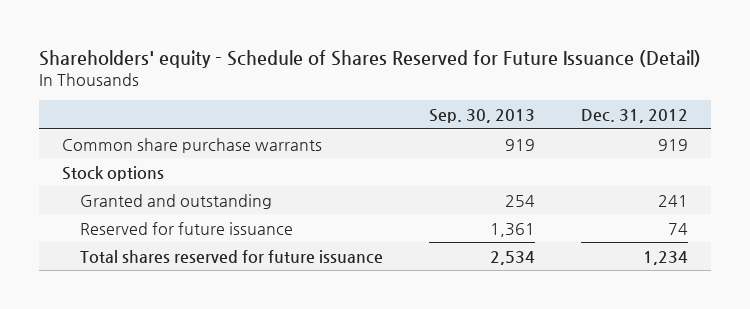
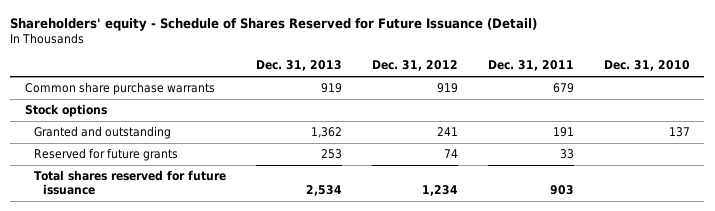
[428,109,535,124] Sep. 30, 2013 -> none
none -> [255,60,342,72] Dec. 31, 2013
none -> [487,60,574,72] Dec. 31, 2011
none -> [603,60,690,72] Dec. 31, 2010
[80,221,294,235] Reserved for future issuance -> [33,148,178,162] Reserved for future grants

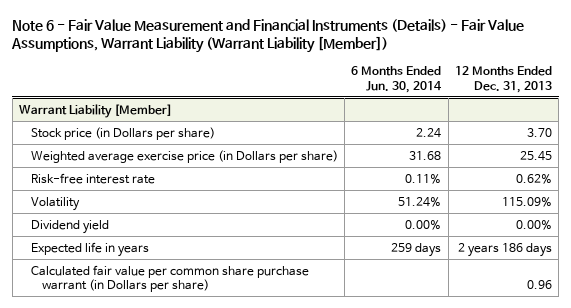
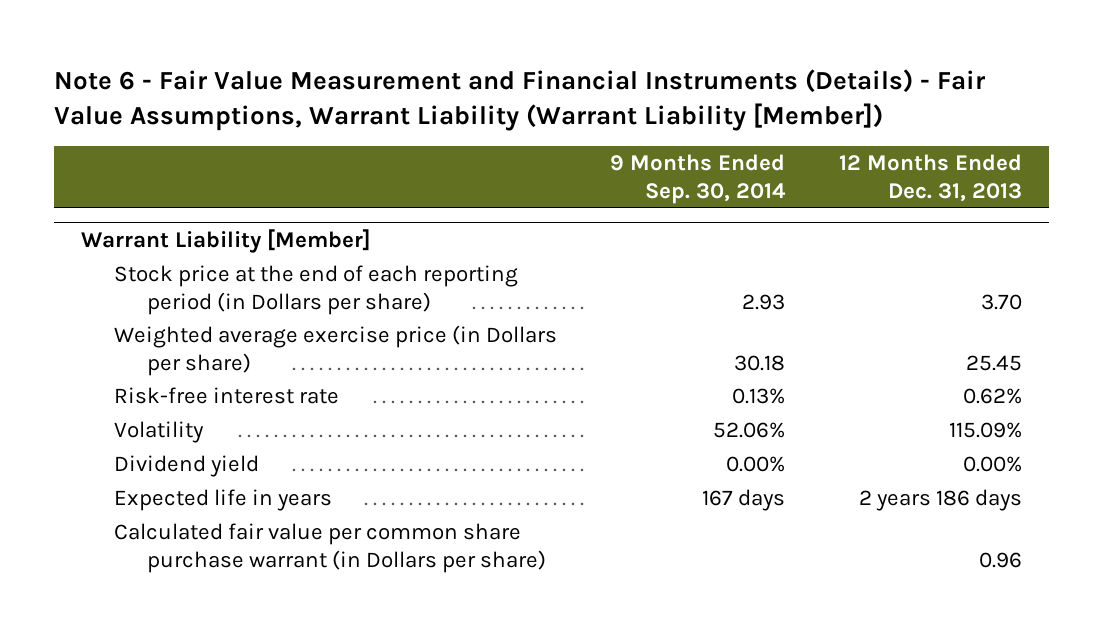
[351,66,443,93] 6 Months Ended Jun. 30, 2014 -> none
none -> [610,154,787,205] 9 Months Ended Sep. 30, 2014
[30,126,215,140] Stock price (in Dollars per share) -> [113,265,518,315] Stock price at the end of each reporting period (in Dollars per share)

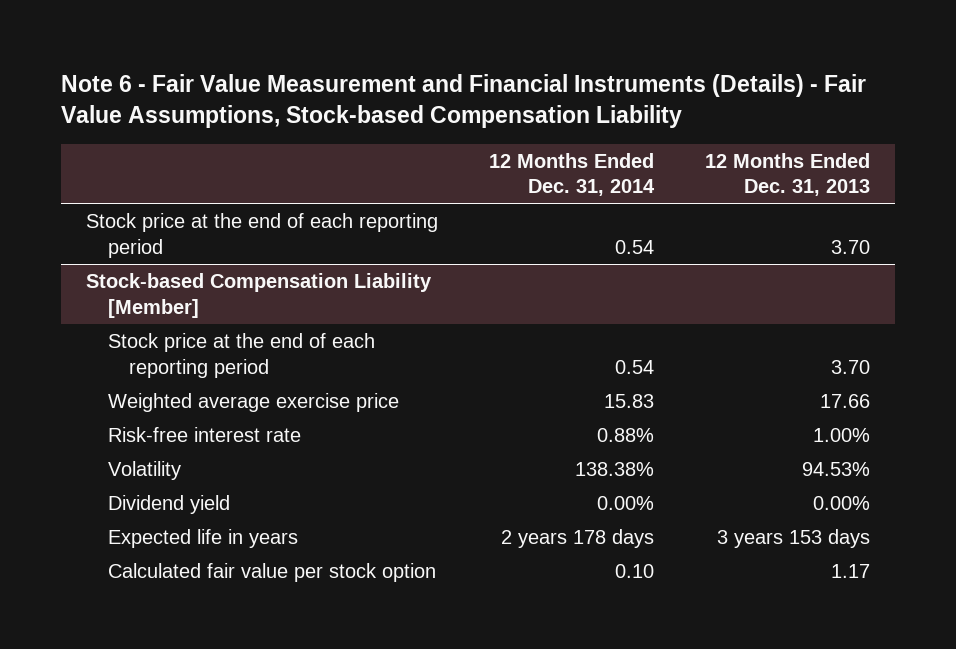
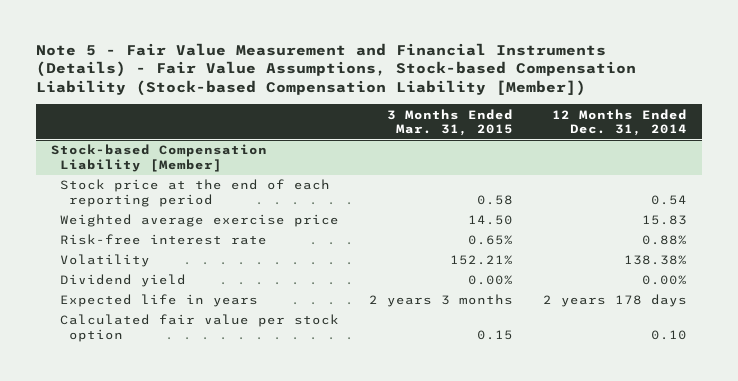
[60,73,866,129] Note 6 - Fair Value Measurement and Financial Instruments (Details) - Fair Value Assumptions, Stock-based Compensation Liability -> [35,42,636,97] Note 5 - Fair Value Measurement and Financial Instruments (Details) - Fair Value Assumptions, Stock-based Compensation Liability (Stock-based Compensation Liability [Member])
[704,152,870,197] 12 Months Ended Dec. 31, 2013 -> none
none -> [386,108,513,136] 3 Months Ended Mar. 31, 2015
[85,213,438,258] Stock price at the end of each reporting period -> none

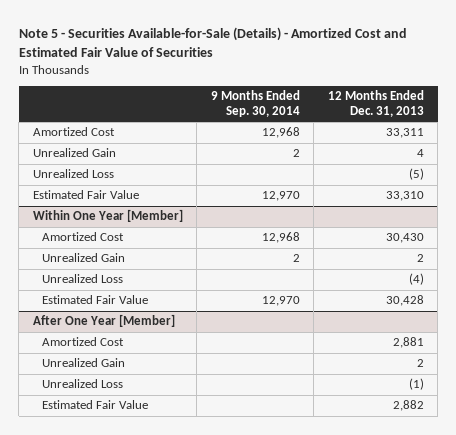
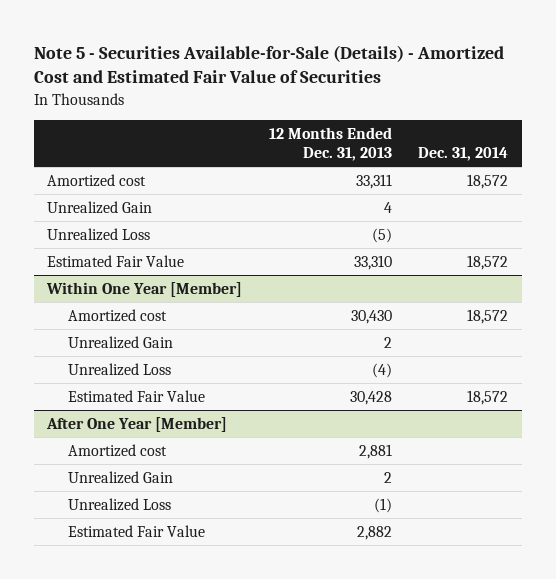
[210,90,300,117] 9 Months Ended Sep. 30, 2014 -> none
none -> [418,147,509,162] Dec. 31, 2014
[32,127,115,137] Amortized Cost -> [47,173,147,187] Amortized cost
[41,232,124,242] Amortized Cost -> [67,308,167,322] Amortized cost
[41,337,124,347] Amortized Cost -> [67,443,167,457] Amortized cost

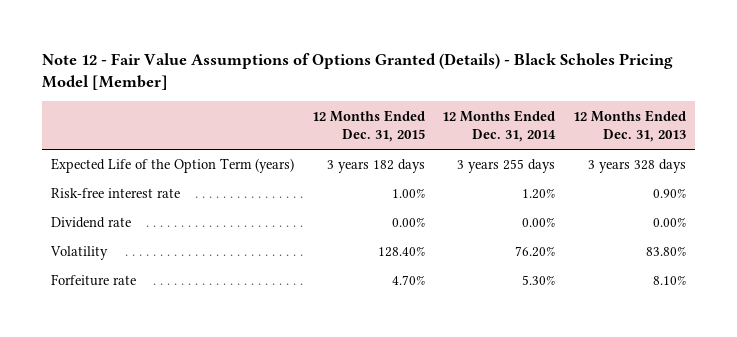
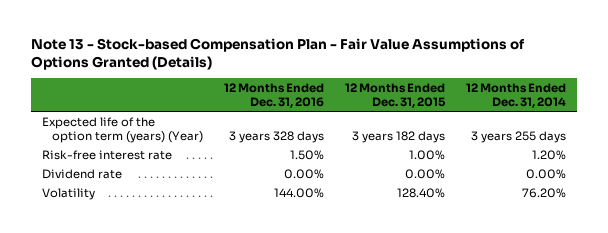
[42,52,674,91] Note 12 - Fair Value Assumptions of Options Granted (Details) - Black Scholes Pricing Model [Member] -> [31,37,526,70] Note 13 - Stock-based Compensation Plan - Fair Value Assumptions of Options Granted (Details)
[572,109,686,143] 12 Months Ended Dec. 31, 2013 -> none
none -> [223,82,324,108] 12 Months Ended Dec. 31, 2016
[51,158,295,174] Expected Life of the Option Term (years) -> [41,116,203,143] Expected life of the option term (years) (Year)
[51,274,137,287] Forfeiture rate -> none

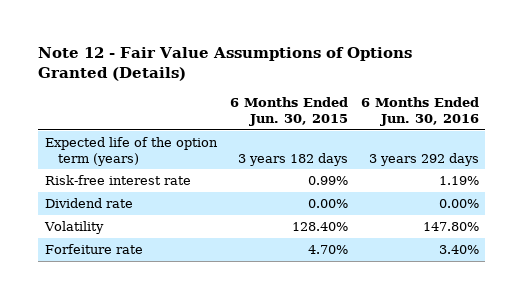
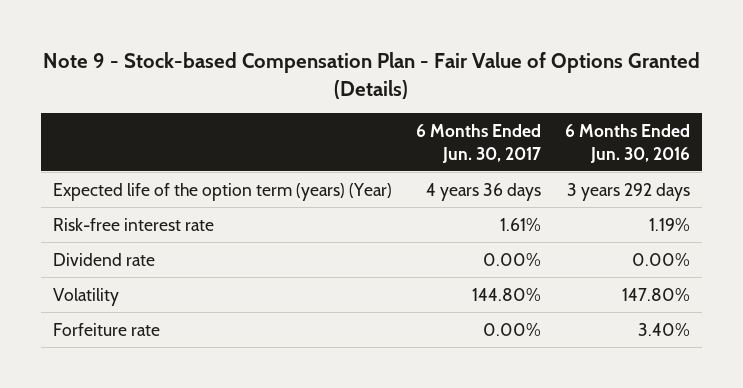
[38,47,413,82] Note 12 - Fair Value Assumptions of Options Granted (Details) -> [43,52,701,99] Note 9 - Stock-based Compensation Plan - Fair Value of Options Granted (Details)
[229,97,348,126] 6 Months Ended Jun. 30, 2015 -> none
none -> [415,123,541,163] 6 Months Ended Jun. 30, 2017
[44,137,218,166] Expected life of the option term (years) -> [52,182,392,201] Expected life of the option term (years) (Year)

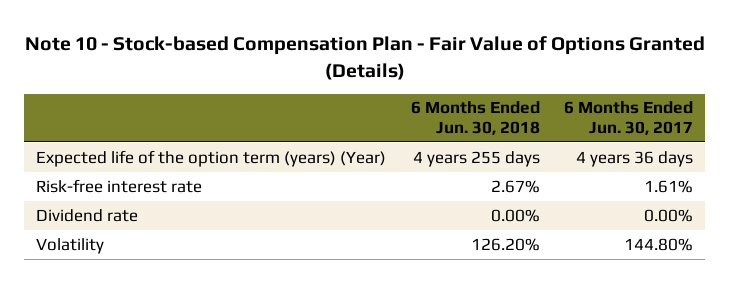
[43,52,701,99] Note 9 - Stock-based Compensation Plan - Fair Value of Options Granted (Details) -> [24,36,705,80] Note 10 - Stock-based Compensation Plan - Fair Value of Options Granted (Details)
[564,123,690,163] 6 Months Ended Jun. 30, 2016 -> none
none -> [410,101,540,135] 6 Months Ended Jun. 30, 2018
[52,322,160,336] Forfeiture rate -> none

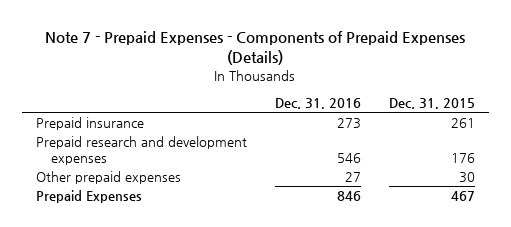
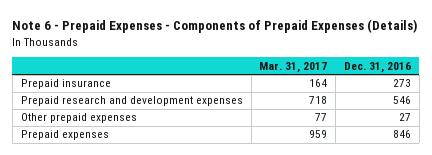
[45,30,466,66] Note 7 - Prepaid Expenses - Components of Prepaid Expenses (Details) -> [12,19,418,34] Note 6 - Prepaid Expenses - Components of Prepaid Expenses (Details)
[389,97,476,109] Dec. 31, 2015 -> none
none -> [259,61,328,73] Mar. 31, 2017
[35,190,142,204] Prepaid Expenses -> [20,130,109,141] Prepaid expenses

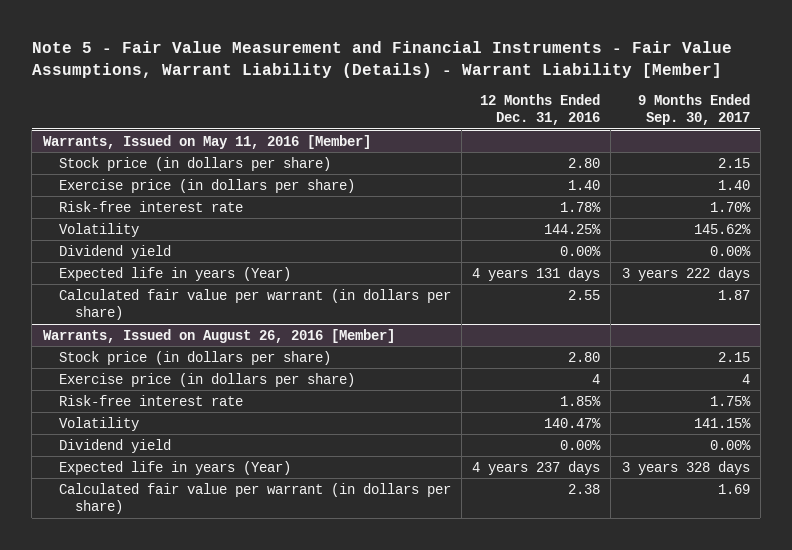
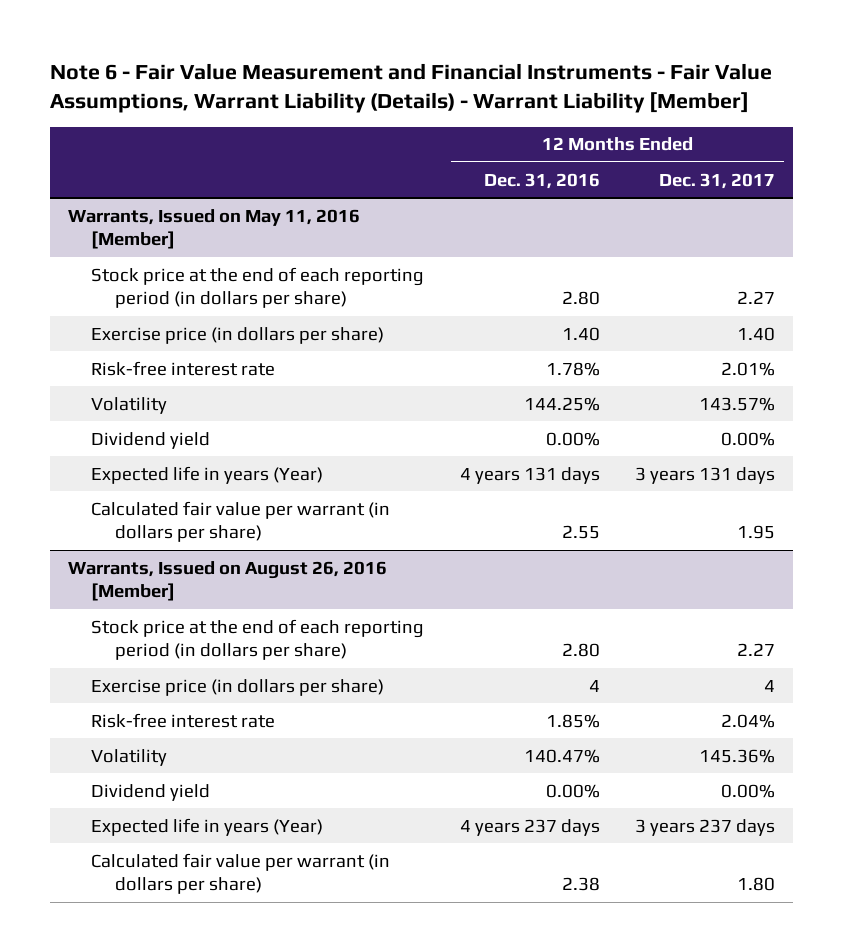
[31,41,732,79] Note 5 - Fair Value Measurement and Financial Instruments - Fair Value Assumptions, Warrant Liability (Details) - Warrant Liability [Member] -> [50,63,773,113] Note 6 - Fair Value Measurement and Financial Instruments - Fair Value Assumptions, Warrant Liability (Details) - Warrant Liability [Member]
[637,93,750,126] 9 Months Ended Sep. 30, 2017 -> none
none -> [659,172,776,189] Dec. 31, 2017
[58,156,331,171] Stock price (in dollars per share) -> [91,266,425,309] Stock price at the end of each reporting period (in dollars per share)
[58,350,331,365] Stock price (in dollars per share) -> [91,618,425,661] Stock price at the end of each reporting period (in dollars per share)

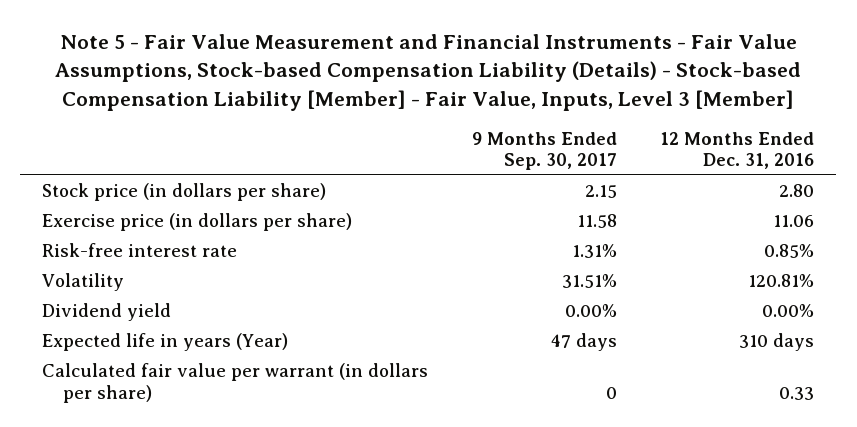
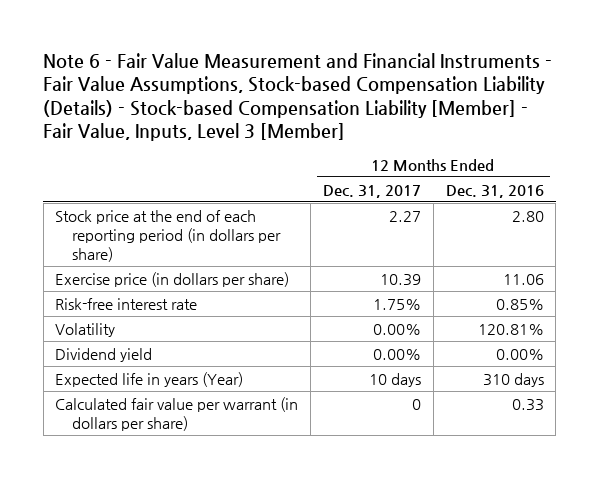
[55,33,802,111] Note 5 - Fair Value Measurement and Financial Instruments - Fair Value Assumptions, Stock-based Compensation Liability (Details) - Stock-based Compensation Liability [Member] - Fair Value, Inputs, Level 3 [Member] -> [43,52,553,141] Note 6 - Fair Value Measurement and Financial Instruments - Fair Value Assumptions, Stock-based Compensation Liability (Details) - Stock-based Compensation Liability [Member] - Fair Value, Inputs, Level 3 [Member]
[471,132,617,171] 9 Months Ended Sep. 30, 2017 -> none
none -> [323,184,422,198] Dec. 31, 2017
[42,183,327,202] Stock price (in dollars per share) -> [55,209,281,262] Stock price at the end of each reporting period (in dollars per share)

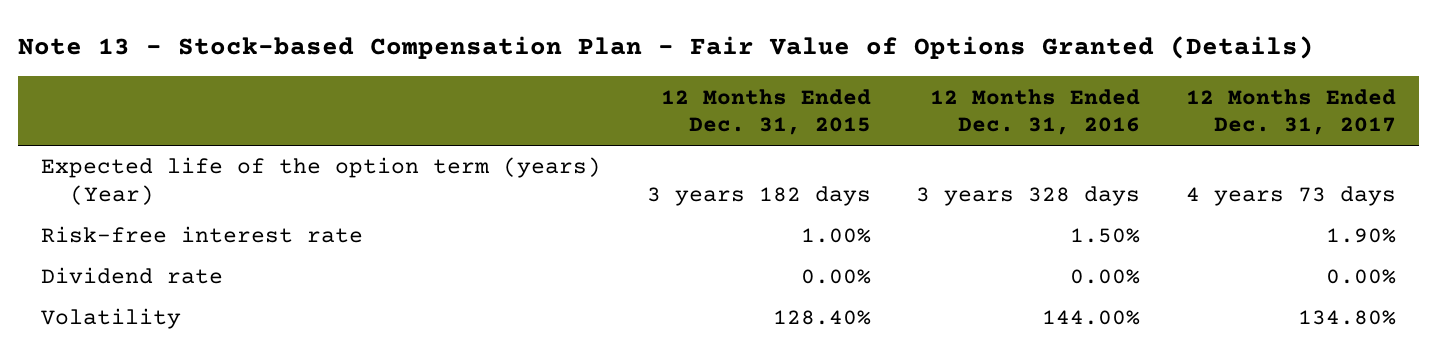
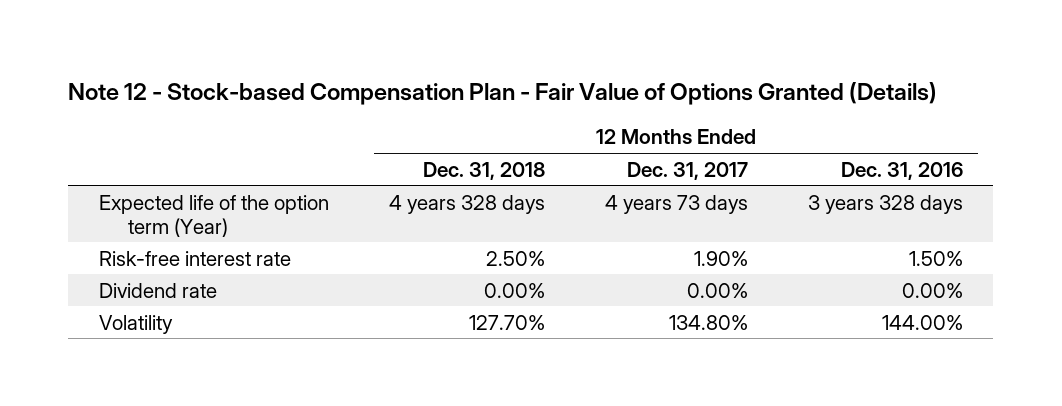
[18,35,1315,59] Note 13 - Stock-based Compensation Plan - Fair Value of Options Granted (Details) -> [68,82,938,106] Note 12 - Stock-based Compensation Plan - Fair Value of Options Granted (Details)
[660,88,871,136] 12 Months Ended Dec. 31, 2015 -> none
none -> [422,161,545,180] Dec. 31, 2018
[41,157,602,205] Expected life of the option term (years) (Year) -> [98,194,329,237] Expected life of the option term (Year)

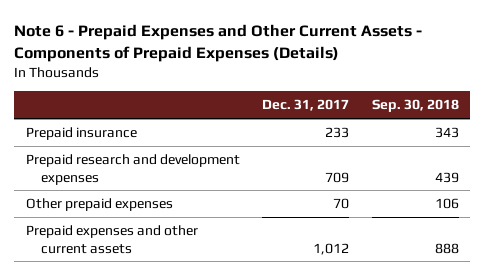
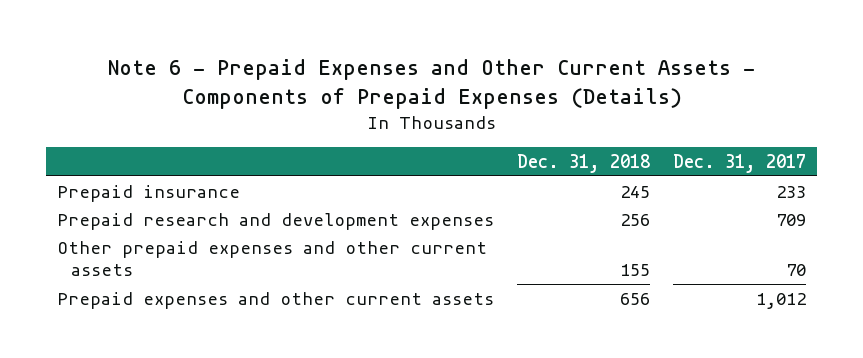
[371,99,459,113] Sep. 30, 2018 -> none
none -> [517,153,651,173] Dec. 31, 2018
[25,198,173,212] Other prepaid expenses -> [57,240,488,277] Other prepaid expenses and other current assets

